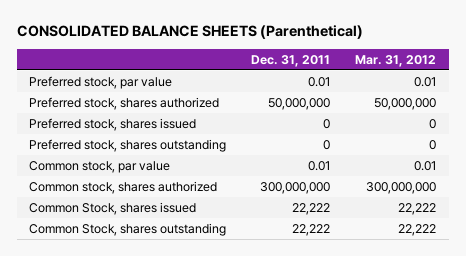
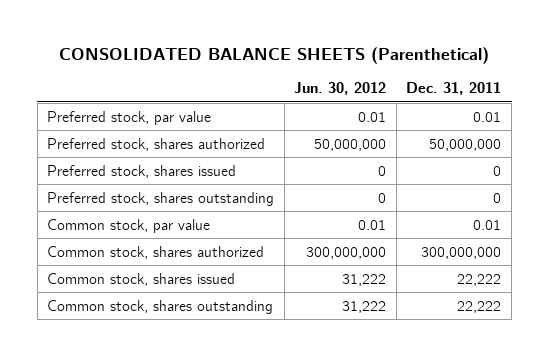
[355,54,437,67] Mar. 31, 2012 -> none
none -> [294,81,387,95] Jun. 30, 2012
[29,201,197,215] Common Stock, shares issued -> [47,272,236,286] Common stock, shares issued
[29,222,227,236] Common Stock, shares outstanding -> [47,299,274,314] Common stock, shares outstanding

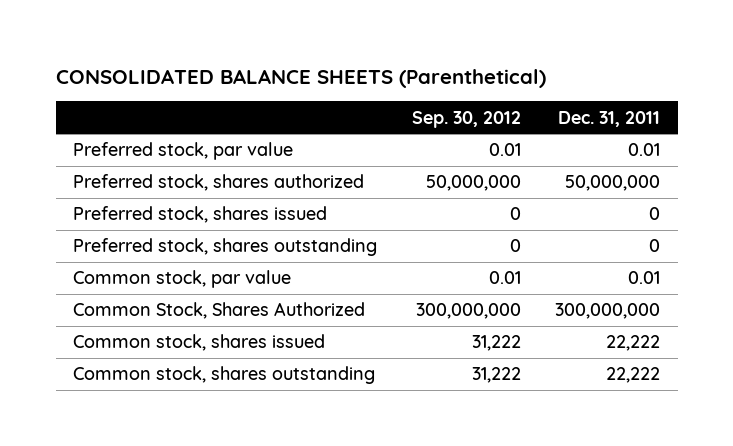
[294,81,387,95] Jun. 30, 2012 -> none
none -> [411,110,521,128] Sep. 30, 2012
[47,245,265,259] Common stock, shares authorized -> [73,302,366,320] Common Stock, Shares Authorized

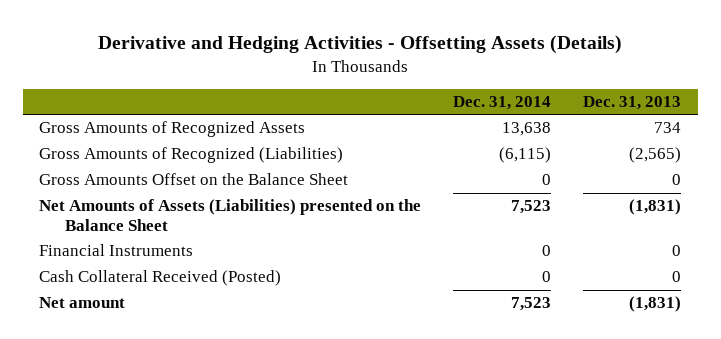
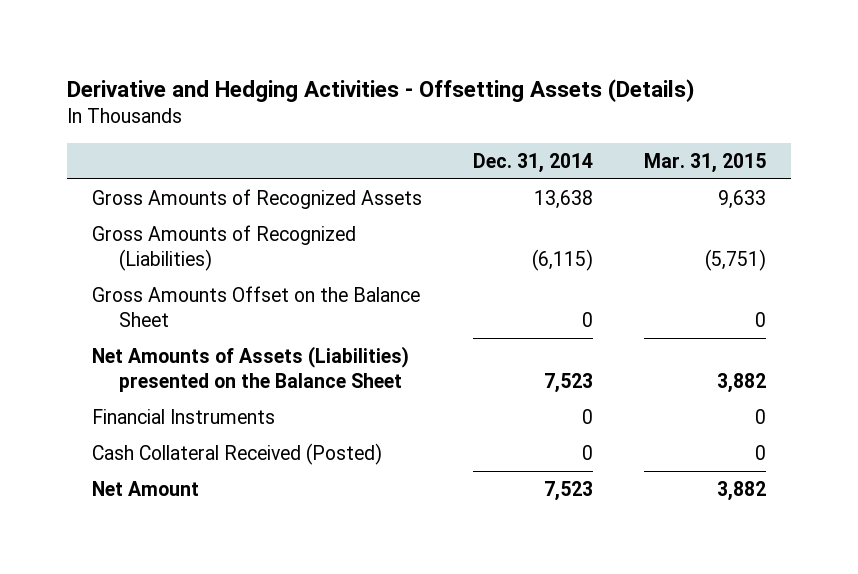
[583,95,682,110] Dec. 31, 2013 -> none
none -> [643,152,766,173] Mar. 31, 2015
[39,297,126,309] Net amount -> [92,480,200,496] Net Amount

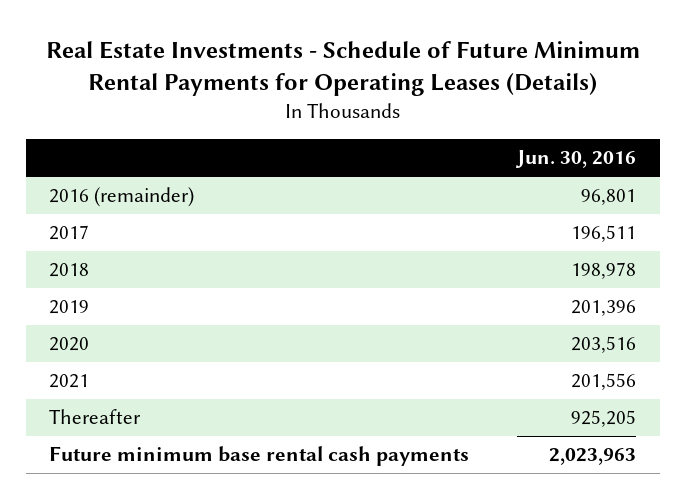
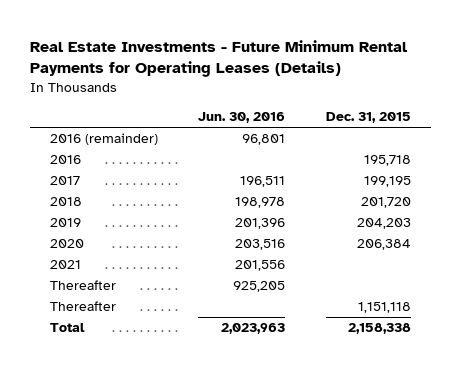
[45,40,640,97] Real Estate Investments - Schedule of Future Minimum Rental Payments for Operating Leases (Details) -> [29,39,407,78] Real Estate Investments - Future Minimum Rental Payments for Operating Leases (Details)
none -> [325,112,411,124] Dec. 31, 2015
none -> [50,155,82,165] 2016
none -> [50,301,117,312] Thereafter
[49,446,470,467] Future minimum base rental cash payments -> [50,323,86,333] Total

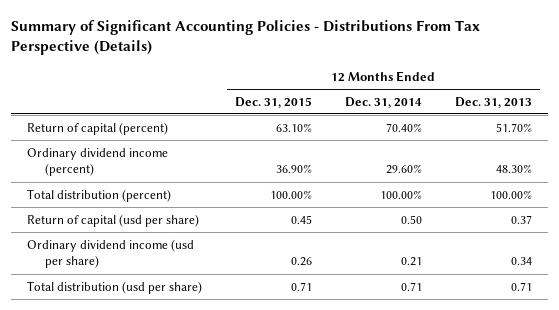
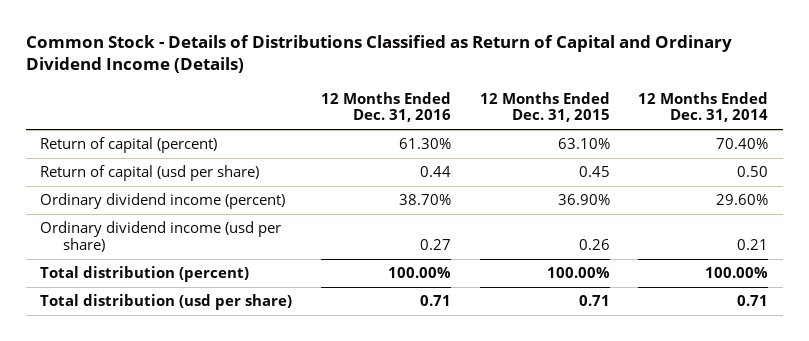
[10,19,480,56] Summary of Significant Accounting Policies - Distributions From Tax Perspective (Details) -> [25,35,732,74] Common Stock - Details of Distributions Classified as Return of Capital and Ordinary Dividend Income (Details)
[454,96,532,108] Dec. 31, 2013 -> none
none -> [320,91,451,123] 12 Months Ended Dec. 31, 2016
[27,147,169,177] Ordinary dividend income (percent) -> [40,192,286,209] Ordinary dividend income (percent)
[27,188,172,202] Total distribution (percent) -> [40,265,250,282] Total distribution (percent)

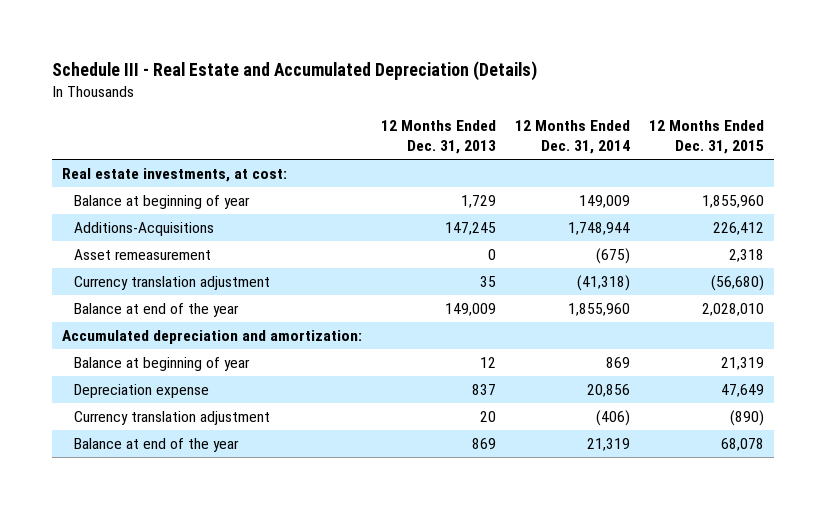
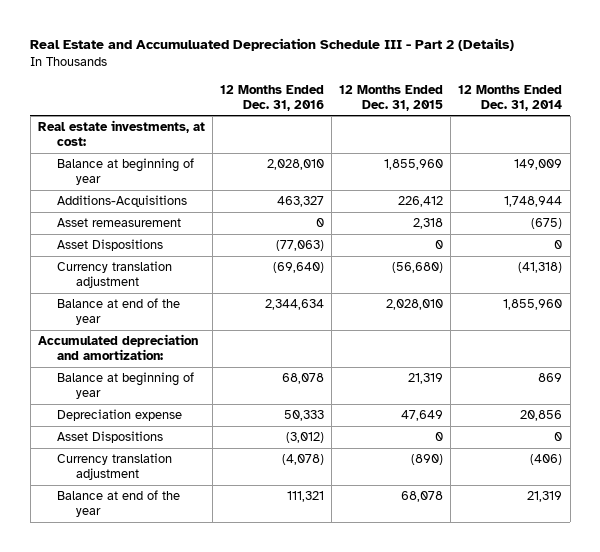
[52,61,538,82] Schedule III - Real Estate and Accumulated Depreciation (Details) -> [30,38,515,52] Real Estate and Accumuluated Depreciation Schedule III - Part 2 (Details)
[380,120,496,155] 12 Months Ended Dec. 31, 2013 -> none
none -> [220,84,325,111] 12 Months Ended Dec. 31, 2016
none -> [56,239,163,252] Asset Dispositions
none -> [56,431,163,444] Asset Dispositions

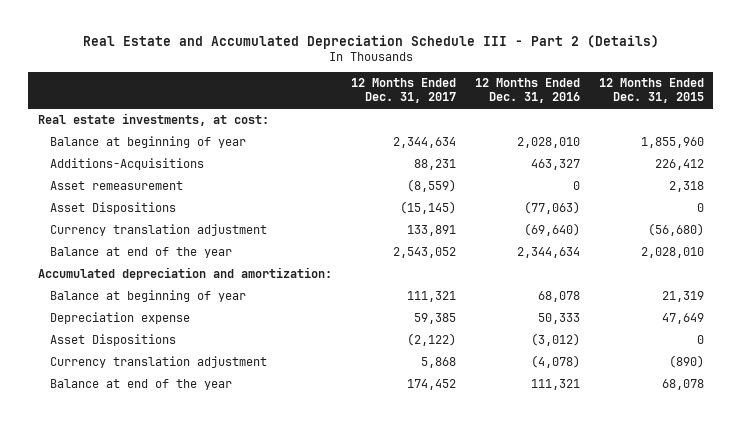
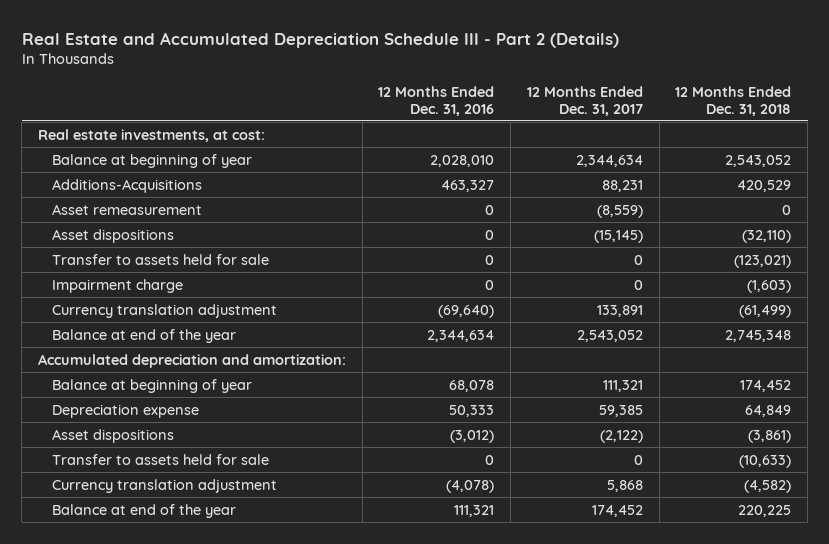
[598,78,704,104] 12 Months Ended Dec. 31, 2015 -> none
none -> [675,85,792,116] 12 Months Ended Dec. 31, 2018
[50,202,177,215] Asset Dispositions -> [52,228,175,243] Asset dispositions
[523,201,580,215] (77,063) -> [485,229,495,240] 0
none -> [52,253,270,265] Transfer to assets held for sale
none -> [52,278,184,293] Impairment charge
[50,334,177,347] Asset Dispositions -> [52,428,175,443] Asset dispositions
none -> [52,453,270,465] Transfer to assets held for sale

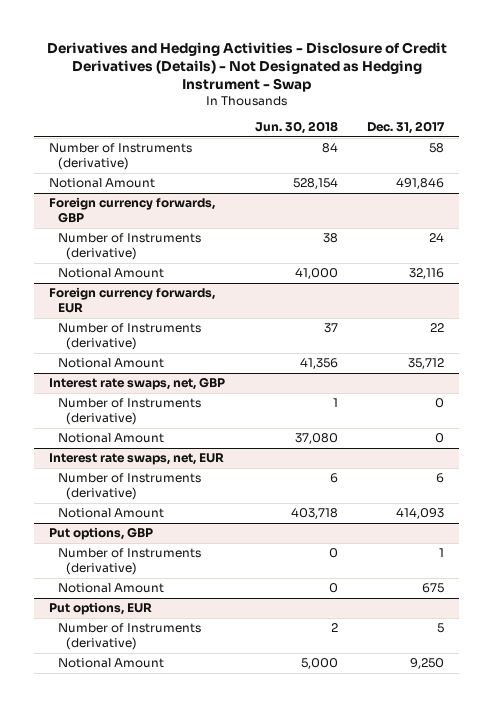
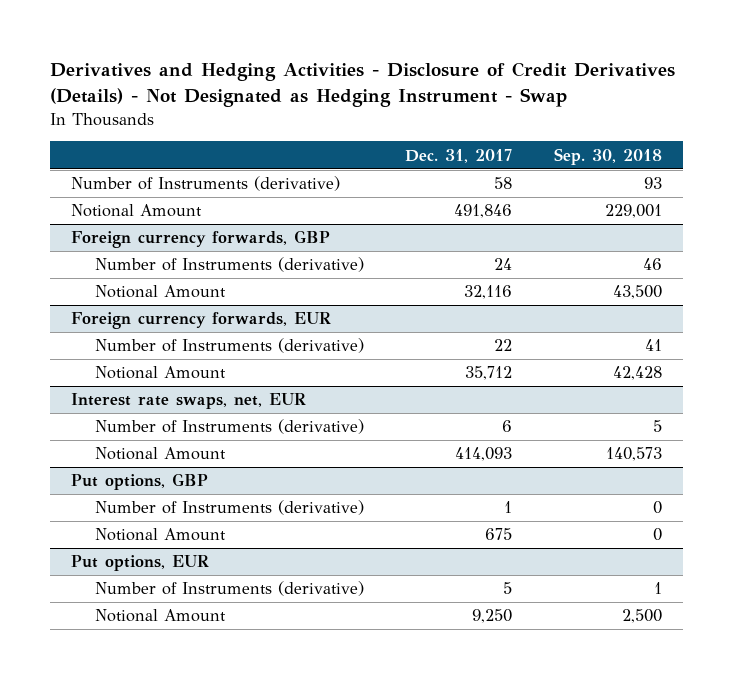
[254,121,338,135] Jun. 30, 2018 -> none
none -> [554,147,663,165] Sep. 30, 2018
[49,377,226,391] Interest rate swaps, net, GBP -> none
[57,398,201,426] Number of Instruments (derivative) -> none
[57,433,164,444] Notional Amount -> none

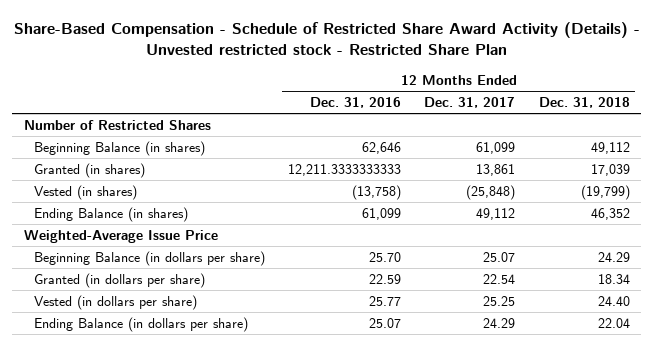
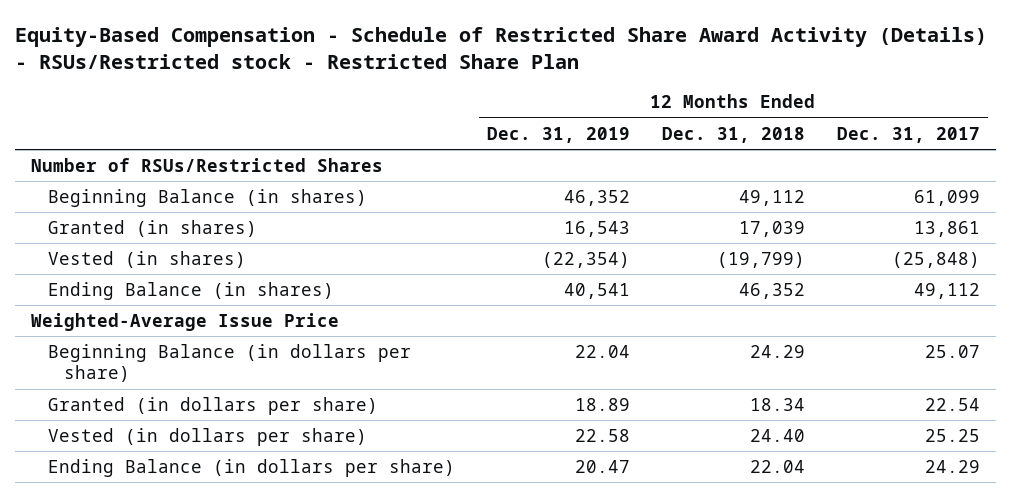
[13,21,640,56] Share-Based Compensation - Schedule of Restricted Share Award Activity (Details) - Unvested restricted stock - Restricted Share Plan -> [14,26,987,69] Equity-Based Compensation - Schedule of Restricted Share Award Activity (Details) - RSUs/Restricted stock - Restricted Share Plan
[310,97,402,109] Dec. 31, 2016 -> none
none -> [486,126,630,143] Dec. 31, 2019
[23,119,211,130] Number of Restricted Shares -> [31,157,384,172] Number of RSUs/Restricted Shares

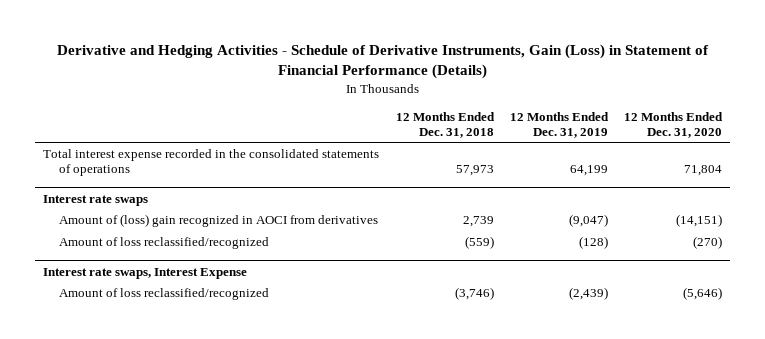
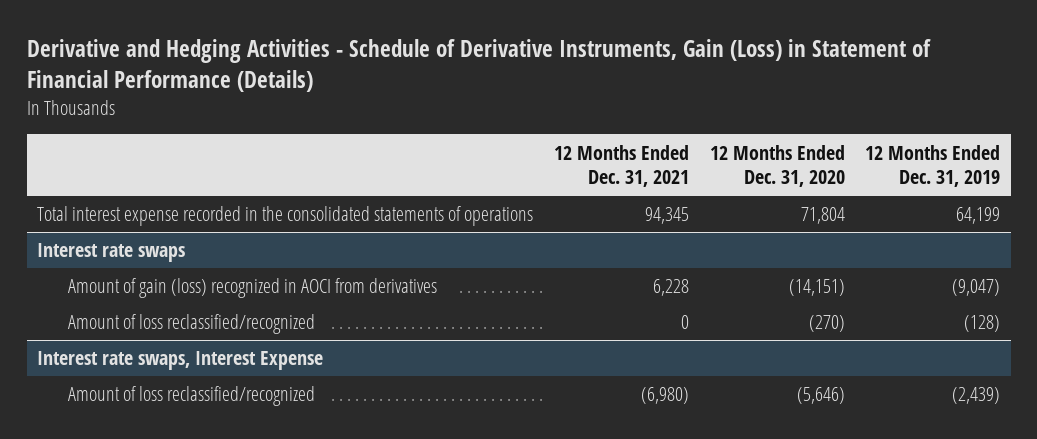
[395,111,495,138] 12 Months Ended Dec. 31, 2018 -> none
none -> [553,144,689,187] 12 Months Ended Dec. 31, 2021
[58,214,378,228] Amount of (loss) gain recognized in AOCI from derivatives -> [68,278,438,299] Amount of gain (loss) recognized in AOCI from derivatives

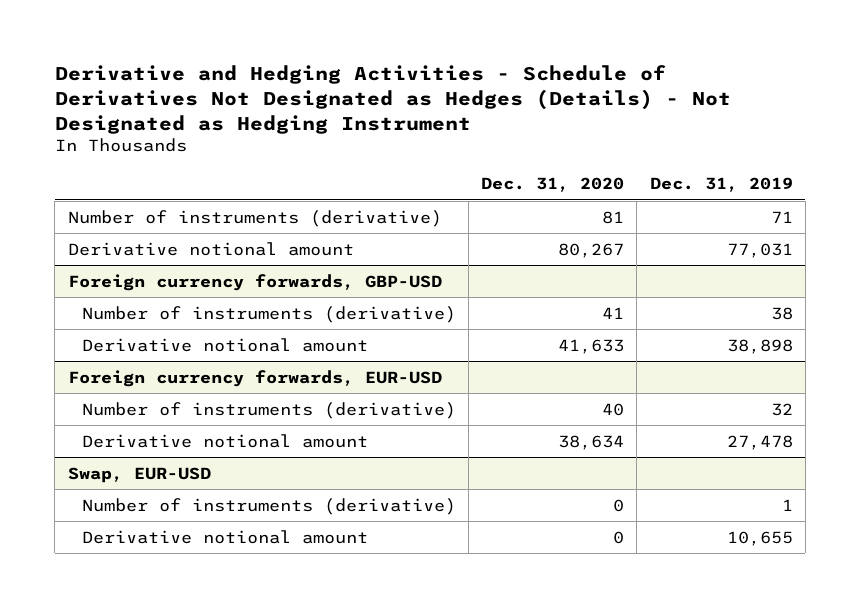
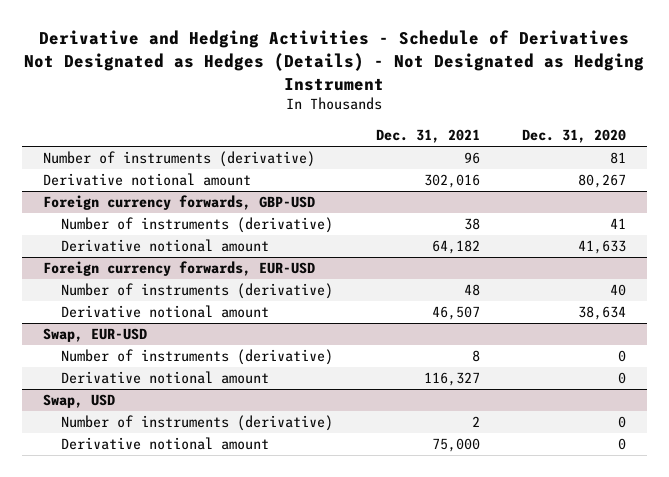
[649,177,793,193] Dec. 31, 2019 -> none
none -> [375,129,480,144] Dec. 31, 2021
none -> [42,394,115,409] Swap, USD
none -> [61,415,334,432] Number of instruments (derivative)
none -> [61,437,270,451] Derivative notional amount

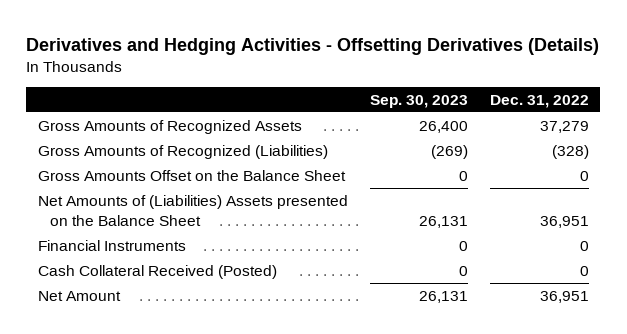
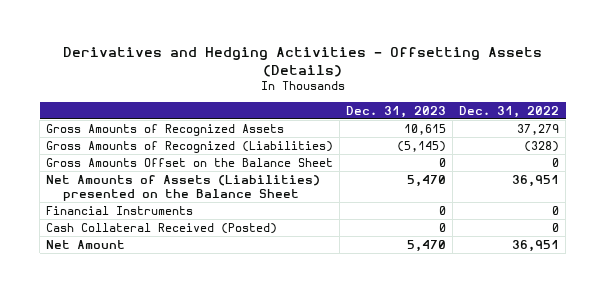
[26,37,600,55] Derivatives and Hedging Activities - Offsetting Derivatives (Details) -> [62,47,542,77] Derivatives and Hedging Activities - Offsetting Assets (Details)
[369,94,468,108] Sep. 30, 2023 -> none
none -> [346,105,447,118] Dec. 31, 2023
[37,194,348,226] Net Amounts of (Liabilities) Assets presented on the Balance Sheet -> [46,175,321,201] Net Amounts of Assets (Liabilities) presented on the Balance Sheet

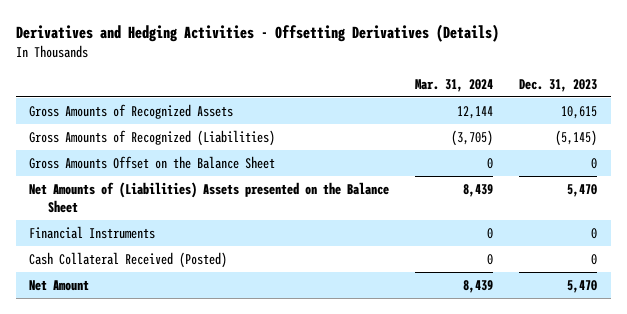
[62,47,542,77] Derivatives and Hedging Activities - Offsetting Assets (Details) -> [16,23,500,42] Derivatives and Hedging Activities - Offsetting Derivatives (Details)
[459,105,560,118] Dec. 31, 2022 -> none
none -> [415,78,494,92] Mar. 31, 2024
[46,175,321,201] Net Amounts of Assets (Liabilities) presented on the Balance Sheet -> [29,181,390,213] Net Amounts of (Liabilities) Assets presented on the Balance Sheet

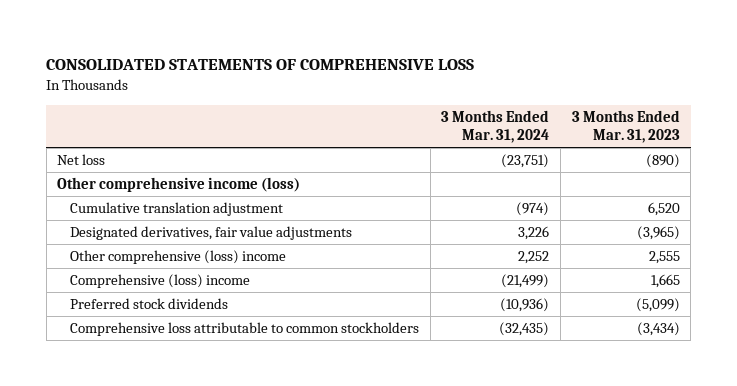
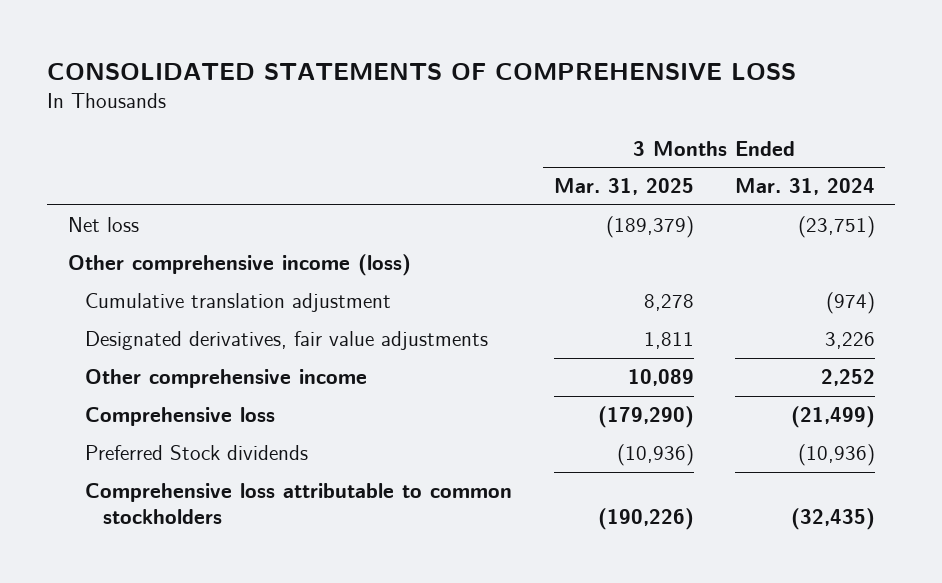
[571,109,680,144] 3 Months Ended Mar. 31, 2023 -> none
none -> [553,178,694,196] Mar. 31, 2025
[69,250,286,265] Other comprehensive (loss) income -> [85,369,368,389] Other comprehensive income
[69,274,250,289] Comprehensive (loss) income -> [85,407,276,427] Comprehensive loss
[69,298,228,310] Preferred stock dividends -> [85,445,309,461] Preferred Stock dividends

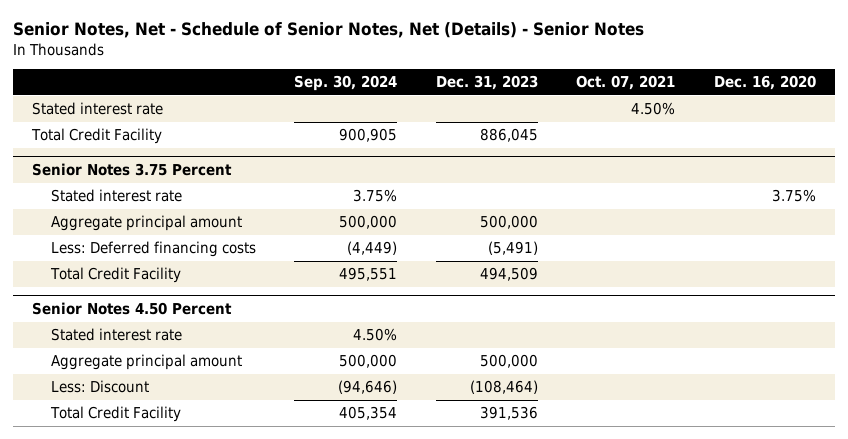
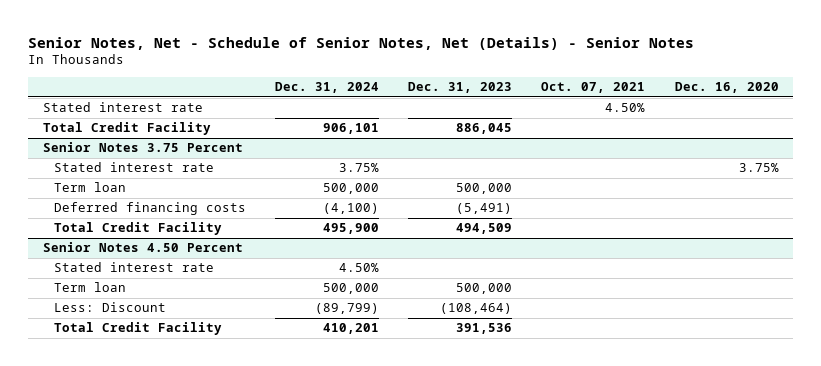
[294,75,398,92] Sep. 30, 2024 -> none
none -> [274,82,379,94] Dec. 31, 2024
[50,215,242,232] Aggregate principal amount -> [53,182,126,193] Term loan
[50,241,256,258] Less: Deferred financing costs -> [53,202,246,216] Deferred financing costs
[50,354,242,371] Aggregate principal amount -> [53,282,126,293] Term loan

